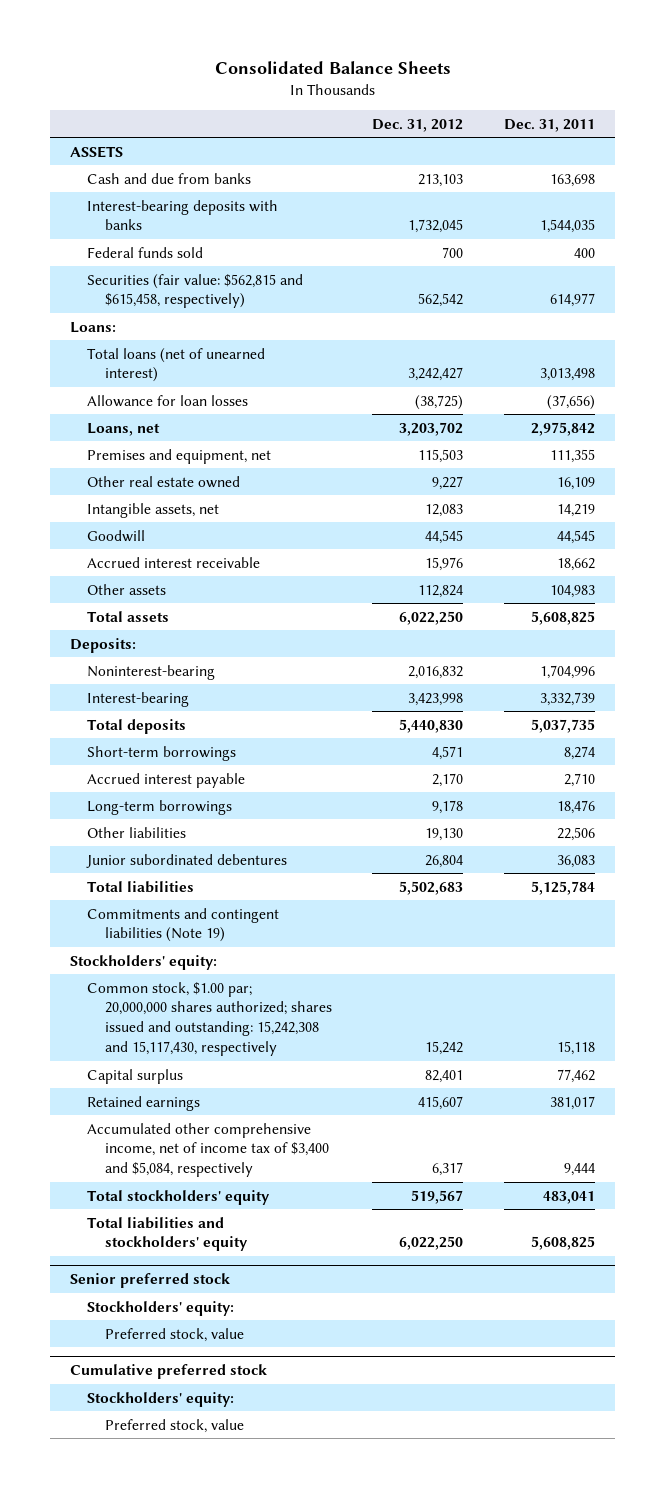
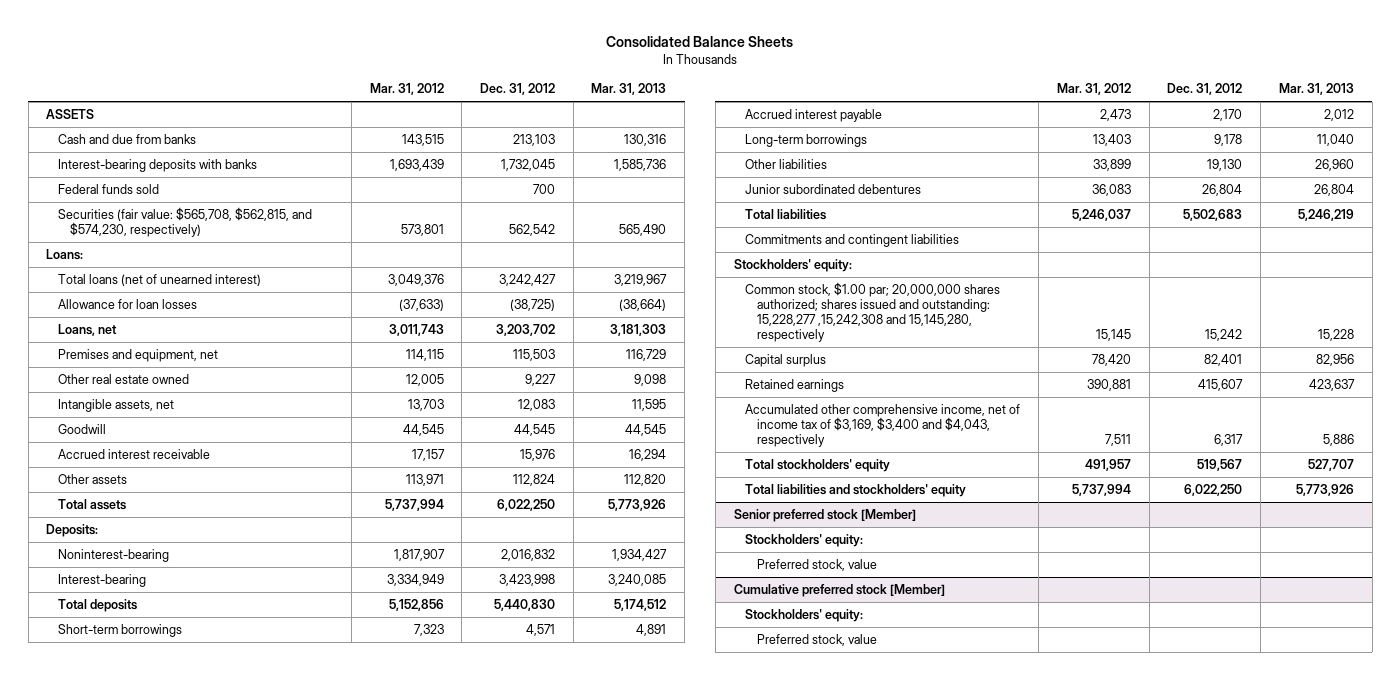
[503,118,595,132] Dec. 31, 2011 -> none
none -> [369,83,444,96] Mar. 31, 2012
none -> [591,83,667,96] Mar. 31, 2013
[87,273,304,309] Securities (fair value: $562,815 and $615,458, respectively) -> [58,206,313,238] Securities (fair value: $565,708, $562,815, and $574,230, respectively)
[87,907,280,943] Commitments and contingent liabilities (Note 19) -> [745,233,960,247] Commitments and contingent liabilities
[87,981,332,1057] Common stock, $1.00 par; 20,000,000 shares authorized; shares issued and outstanding: 15,242,308 and 15,117,430, respectively -> [745,281,1001,343] Common stock, $1.00 par; 20,000,000 shares authorized; shares issued and outstanding: 15,228,277 ,15,242,308 and 15,145,280, respectively
[87,1122,329,1178] Accumulated other comprehensive income, net of income tax of $3,400 and $5,084, respectively -> [745,403,1021,448] Accumulated other comprehensive income, net of income tax of $3,169, $3,400 and $4,043, respectively
[70,1273,231,1289] Senior preferred stock -> [733,508,916,522] Senior preferred stock [Member]
[70,1364,268,1380] Cumulative preferred stock -> [733,583,945,597] Cumulative preferred stock [Member]

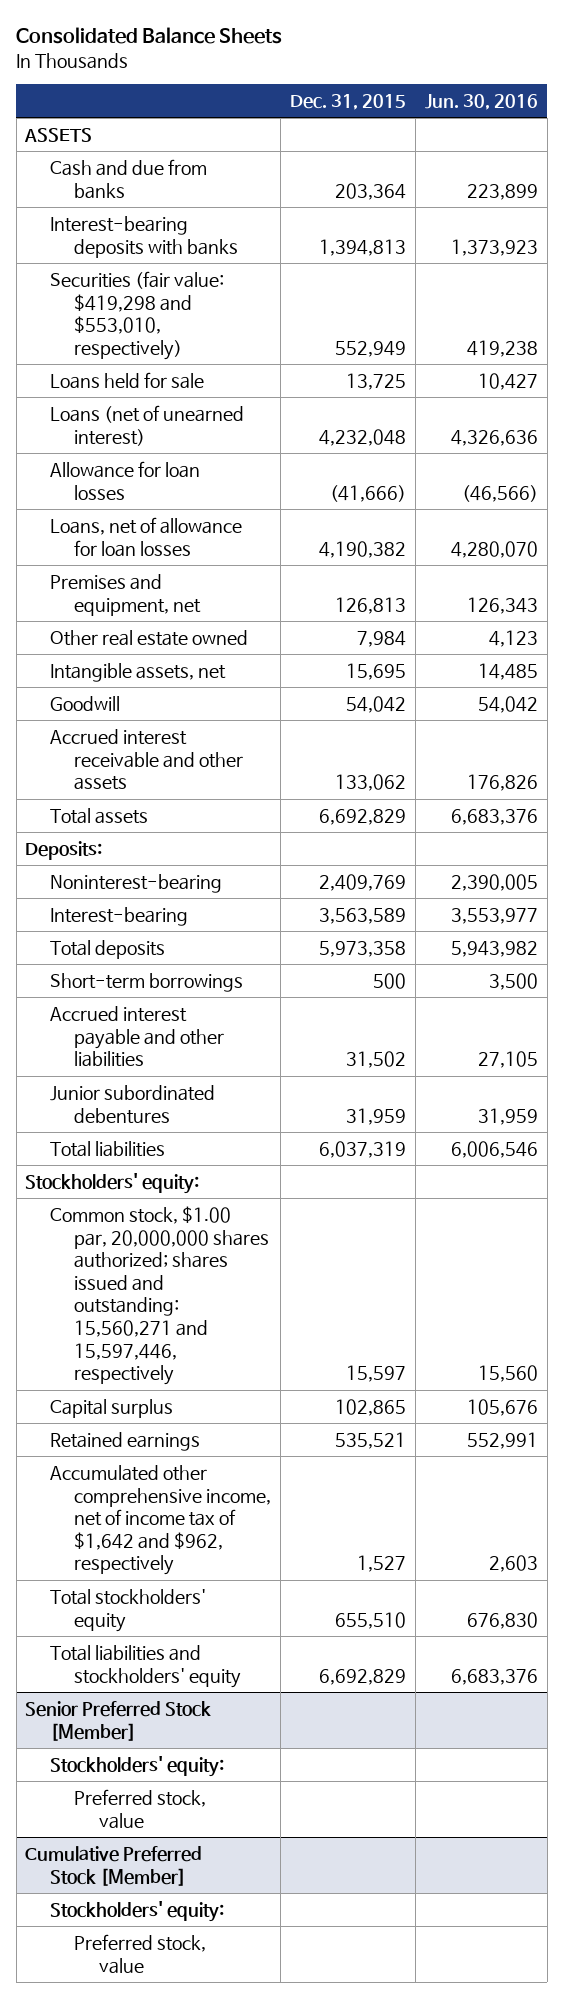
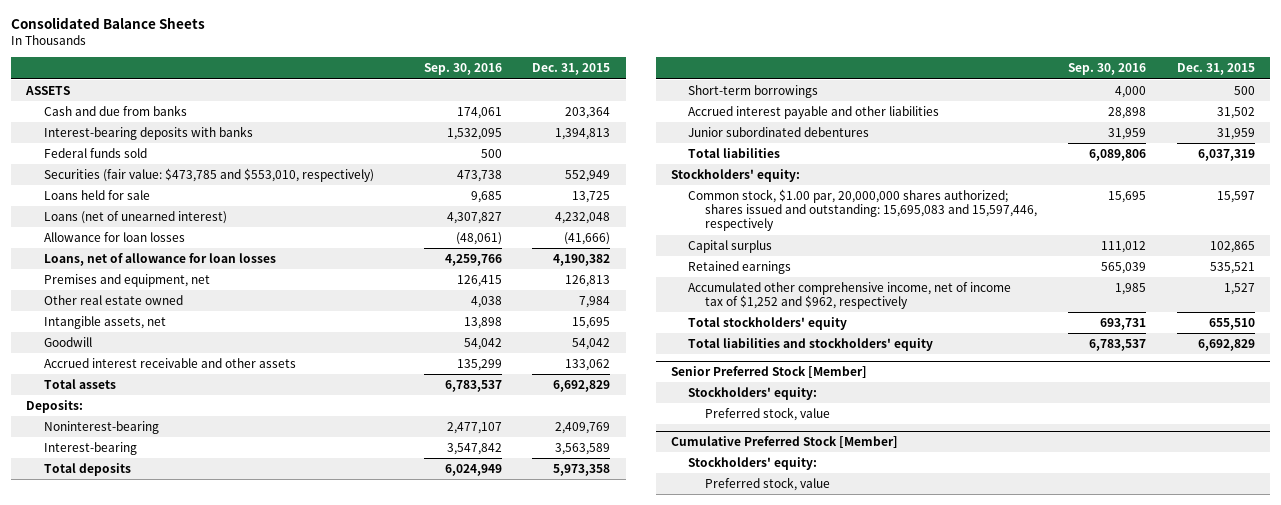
[424,93,538,110] Jun. 30, 2016 -> none
none -> [423,63,502,76] Sep. 30, 2016
none -> [43,147,147,158] Federal funds sold
[49,270,224,360] Securities (fair value: $419,298 and $553,010, respectively) -> [43,167,374,182] Securities (fair value: $473,785 and $553,010, respectively)
[49,1205,270,1386] Common stock, $1.00 par, 20,000,000 shares authorized; shares issued and outstanding: 15,560,271 and 15,597,446, respectively -> [688,188,1038,232] Common stock, $1.00 par, 20,000,000 shares authorized; shares issued and outstanding: 15,695,083 and 15,597,446, respectively
[49,1464,272,1576] Accumulated other comprehensive income, net of income tax of $1,642 and $962, respectively -> [688,281,1012,310] Accumulated other comprehensive income, net of income tax of $1,252 and $962, respectively

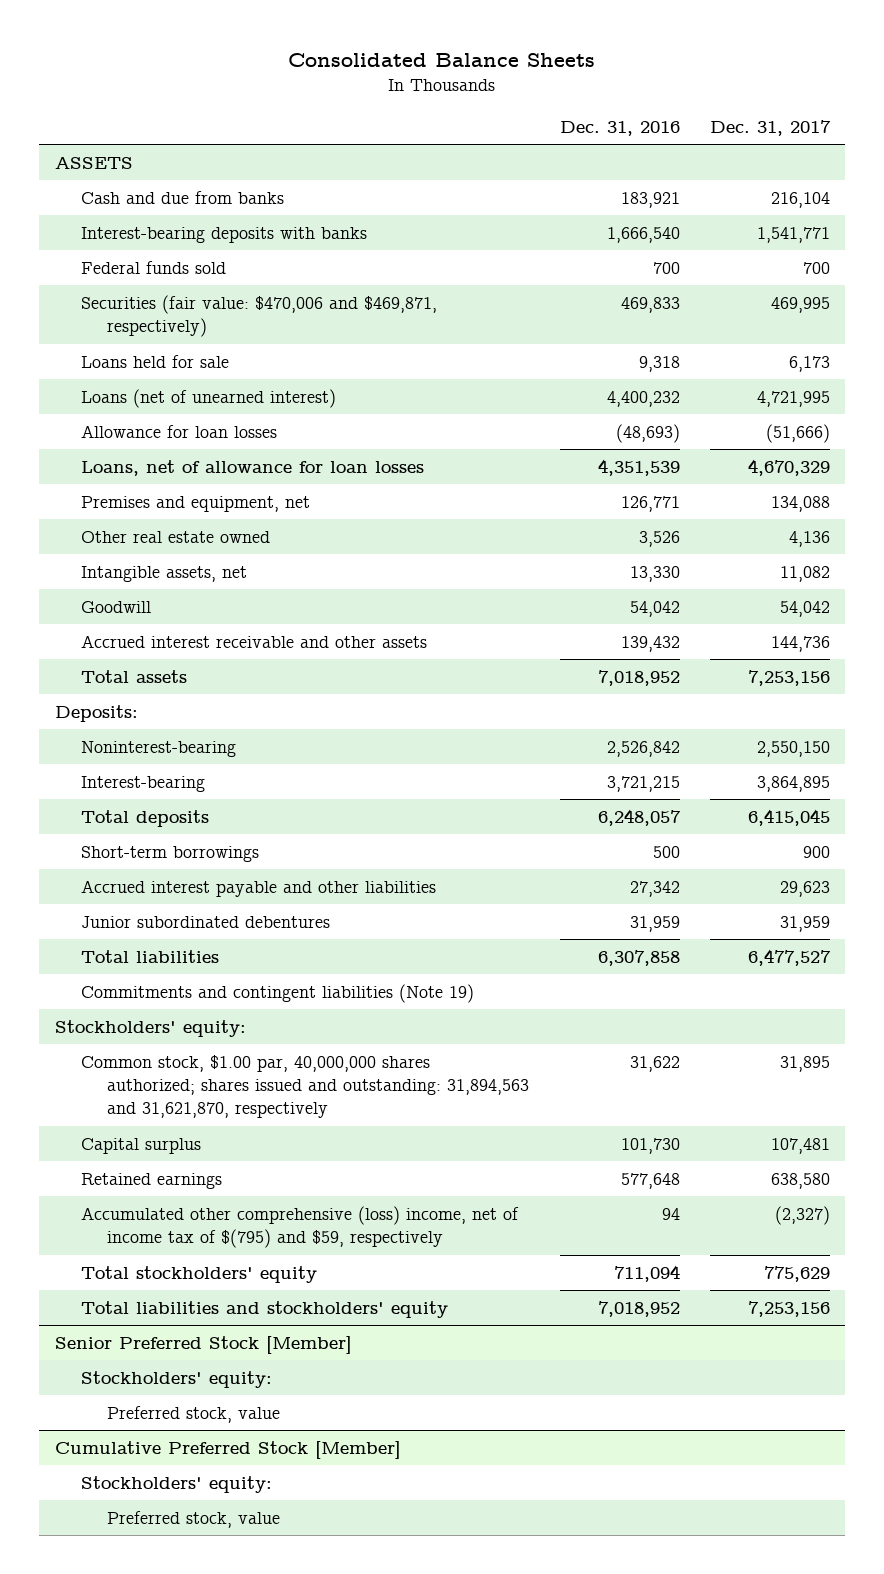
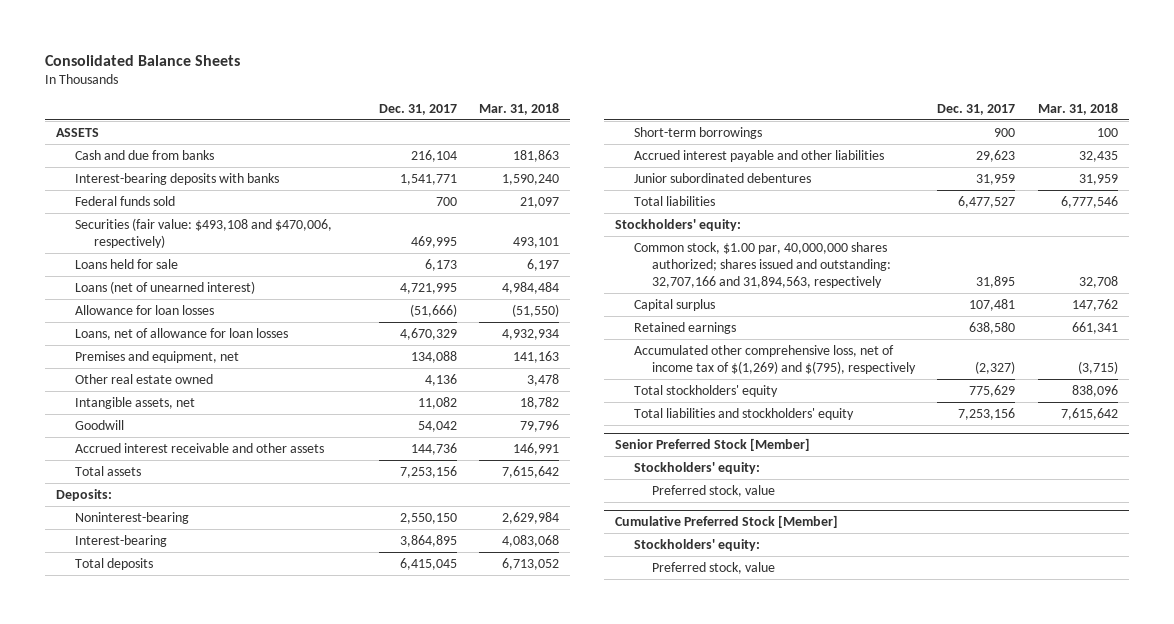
[559,120,680,136] Dec. 31, 2016 -> none
none -> [479,102,560,115] Mar. 31, 2018
[80,294,437,338] Securities (fair value: $470,006 and $469,871, respectively) -> [75,217,333,248] Securities (fair value: $493,108 and $470,006, respectively)
[80,983,474,1003] Commitments and contingent liabilities (Note 19) -> none
[80,1054,530,1119] Common stock, $1.00 par, 40,000,000 shares authorized; shares issued and outstanding: 31,894,563 and 31,621,870, respectively -> [633,241,892,288] Common stock, $1.00 par, 40,000,000 shares authorized; shares issued and outstanding: 32,707,166 and 31,894,563, respectively
[80,1205,519,1249] Accumulated other comprehensive (loss) income, net of income tax of $(795) and $59, respectively -> [633,344,917,374] Accumulated other comprehensive loss, net of income tax of $(1,269) and $(795), respectively

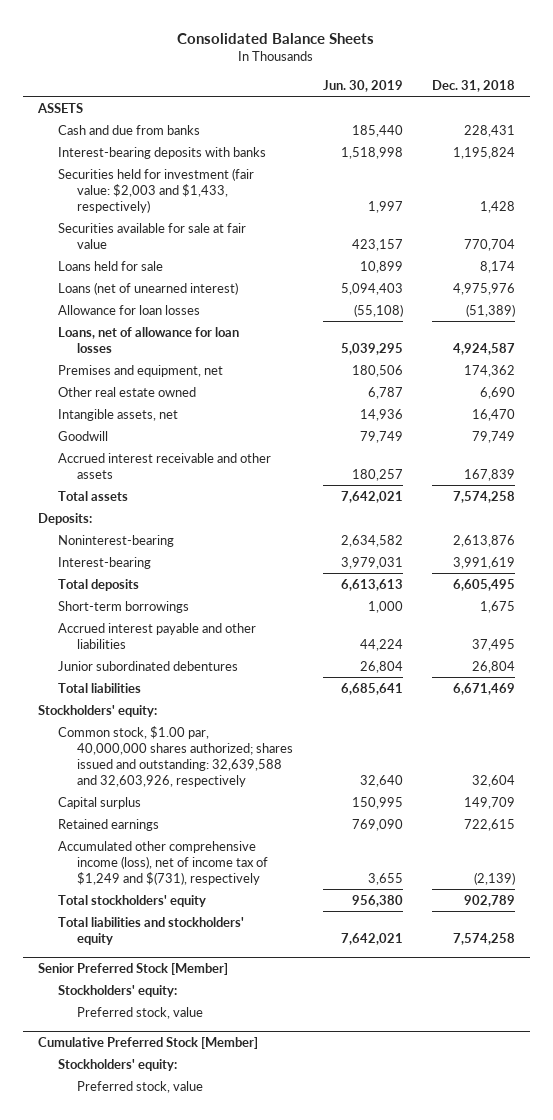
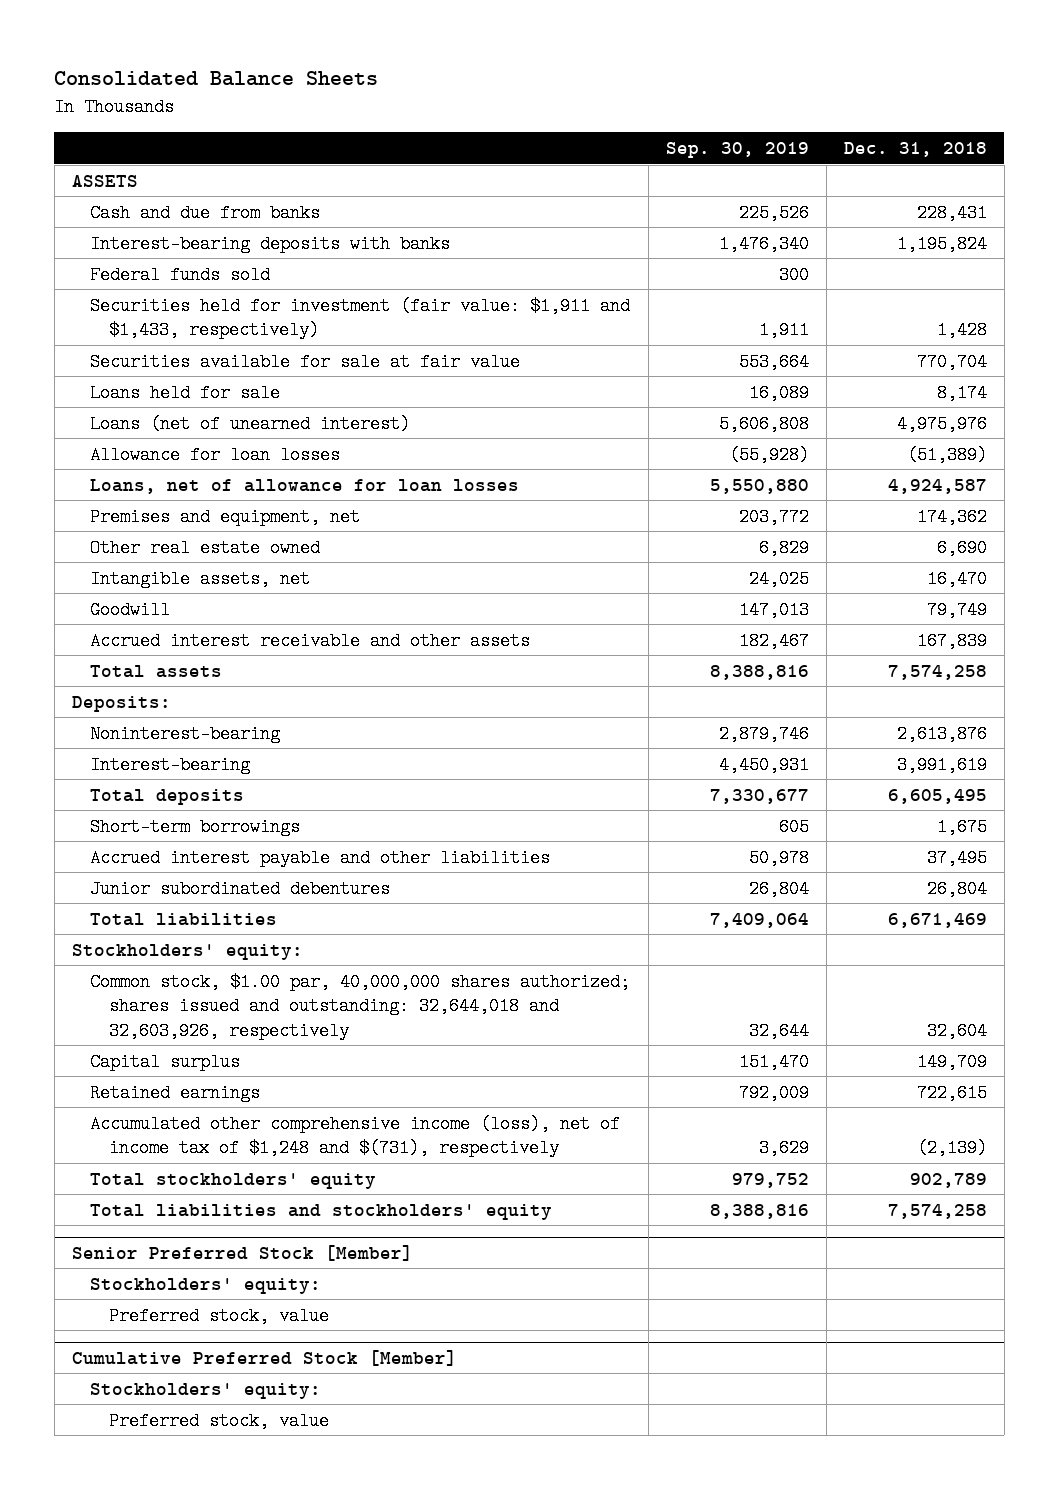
[322,80,403,93] Jun. 30, 2019 -> none
none -> [665,142,809,159] Sep. 30, 2019
none -> [90,265,271,284] Federal funds sold
[57,167,254,214] Securities held for investment (fair value: $2,003 and $1,433, respectively) -> [90,296,631,340] Securities held for investment (fair value: $1,911 and $1,433, respectively)
[57,725,294,788] Common stock, $1.00 par, 40,000,000 shares authorized; shares issued and outstanding: 32,639,588 and 32,603,926, respectively -> [90,972,631,1040] Common stock, $1.00 par, 40,000,000 shares authorized; shares issued and outstanding: 32,644,018 and 32,603,926, respectively
[57,840,269,886] Accumulated other comprehensive income (loss), net of income tax of $1,249 and $(731), respectively -> [90,1114,621,1158] Accumulated other comprehensive income (loss), net of income tax of $1,248 and $(731), respectively

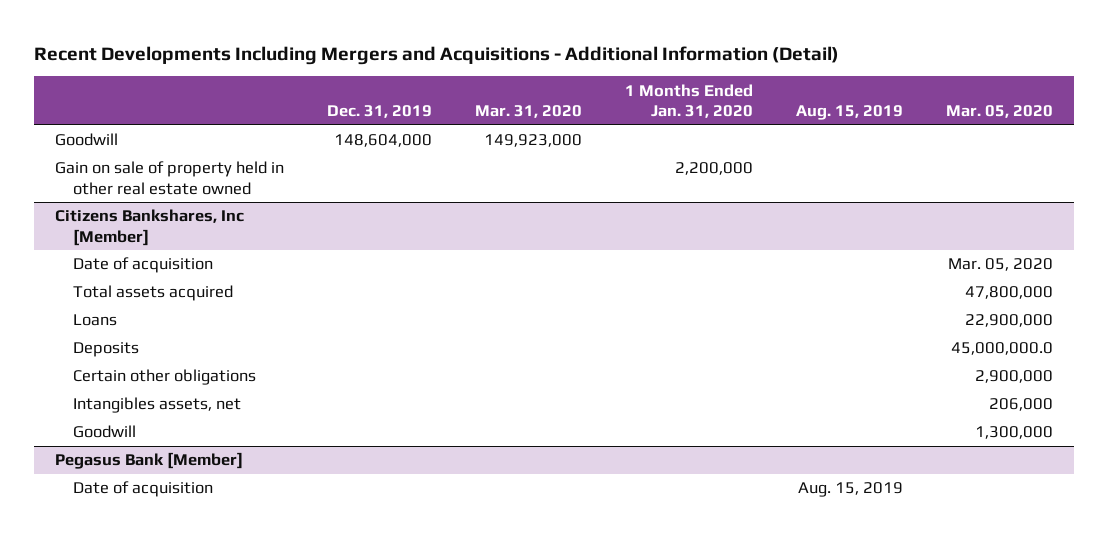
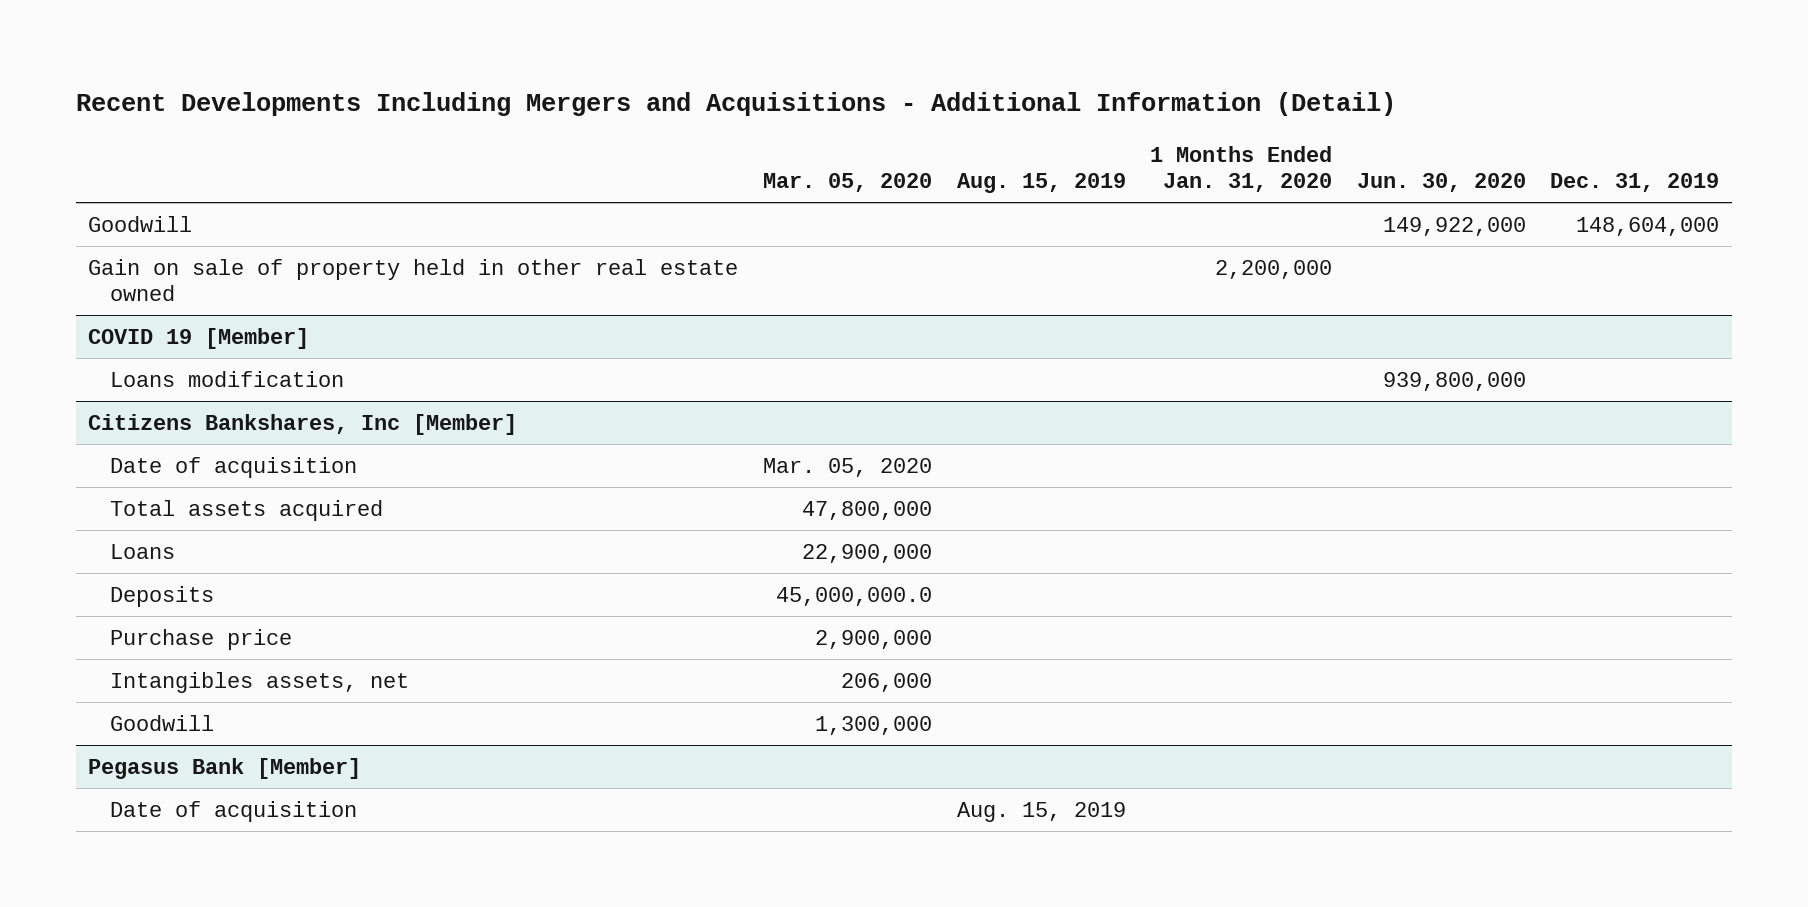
[475,105,583,119] Mar. 31, 2020 -> none
none -> [1356,172,1526,192] Jun. 30, 2020
none -> [88,328,310,350] COVID 19 [Member]
none -> [110,371,345,388] Loans modification
[73,369,257,386] Certain other obligations -> none
none -> [110,629,293,651] Purchase price

